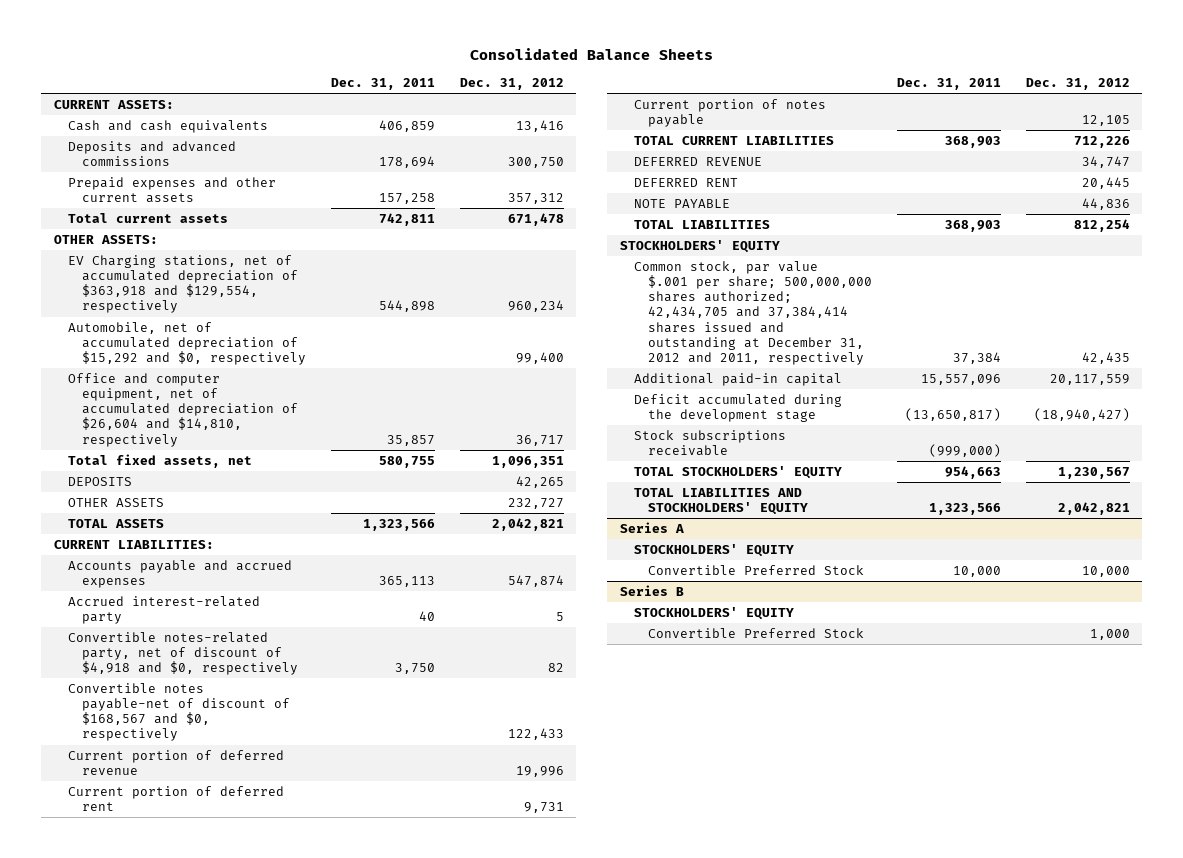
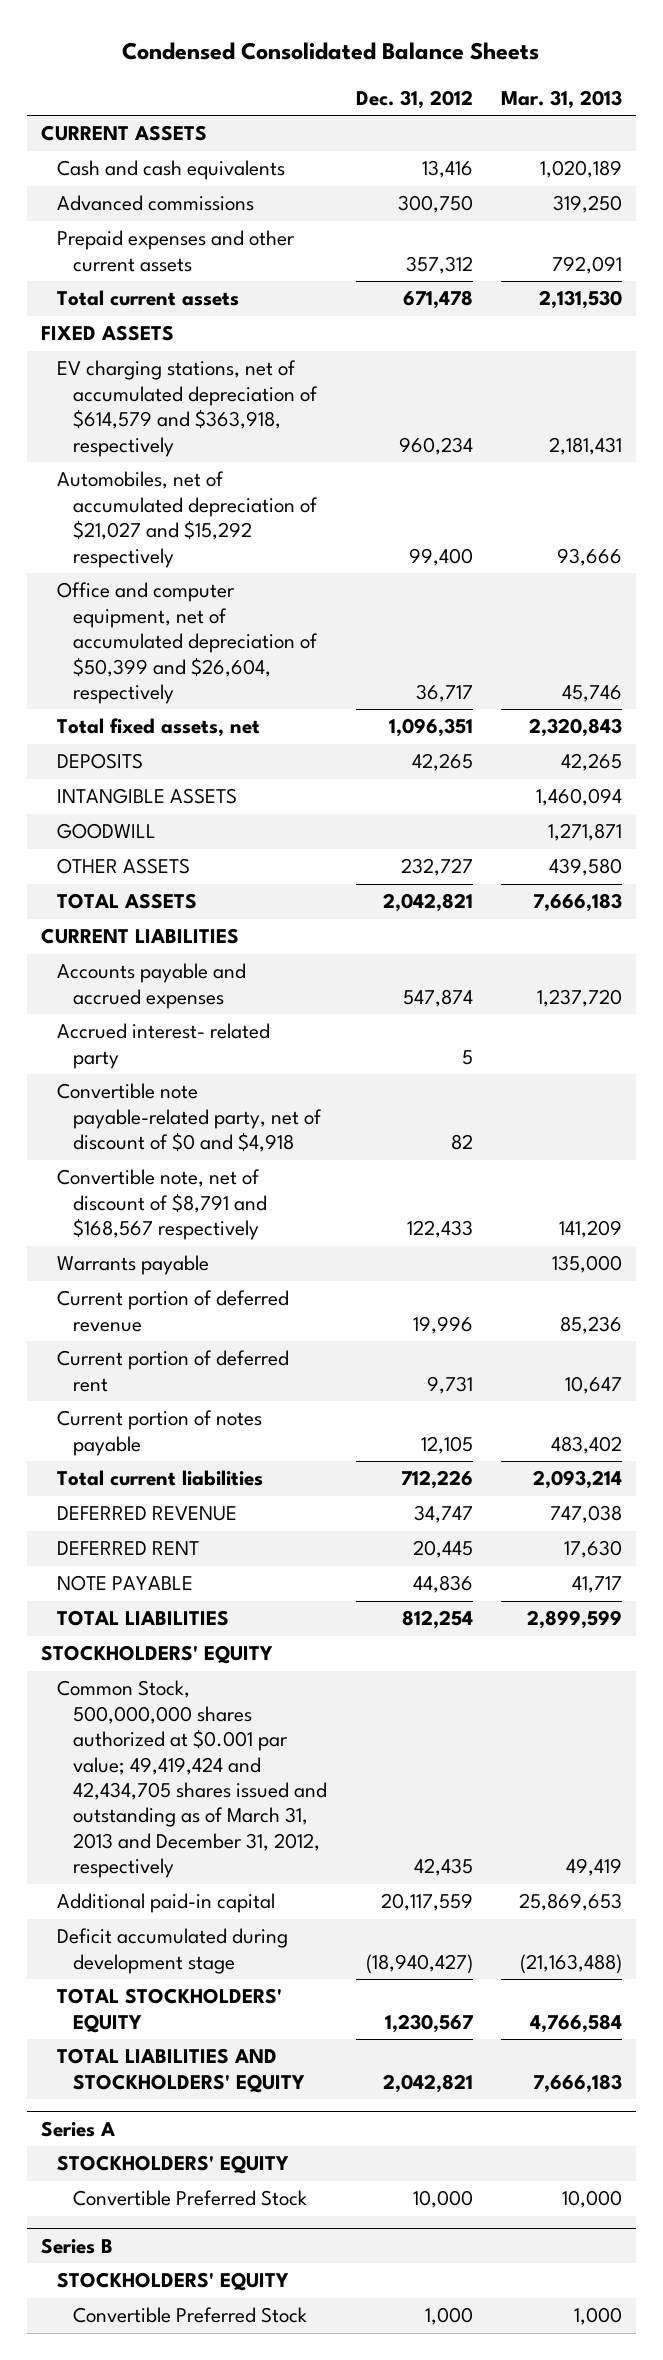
[469,48,713,61] Consolidated Balance Sheets -> [122,42,540,61] Condensed Consolidated Balance Sheets
[330,78,435,91] Dec. 31, 2011 -> none
none -> [500,89,622,109] Mar. 31, 2013
[53,99,174,109] CURRENT ASSETS: -> [40,125,207,142] CURRENT ASSETS
[67,140,236,166] Deposits and advanced commissions -> [57,195,255,212] Advanced commissions
[53,234,158,244] OTHER ASSETS: -> [40,325,174,342] FIXED ASSETS
[67,254,298,314] EV Charging stations, net of accumulated depreciation of $363,918 and $129,554, respectively -> [57,360,319,457] EV charging stations, net of accumulated depreciation of $614,579 and $363,918, respectively
[67,321,306,366] Automobile, net of accumulated depreciation of $15,292 and $0, respectively -> [57,471,319,568] Automobiles, net of accumulated depreciation of $21,027 and $15,292 respectively
[67,372,298,447] Office and computer equipment, net of accumulated depreciation of $26,604 and $14,810, respectively -> [57,582,319,704] Office and computer equipment, net of accumulated depreciation of $50,399 and $26,604, respectively
none -> [57,788,238,805] INTANGIBLE ASSETS
none -> [57,823,157,840] GOODWILL
[53,539,214,549] CURRENT LIABILITIES: -> [40,928,239,945] CURRENT LIABILITIES
[67,595,260,624] Accrued interest-related party -> [57,1023,271,1069] Accrued interest- related party
[67,631,298,676] Convertible notes-related party, net of discount of $4,918 and $0, respectively -> [57,1083,323,1153] Convertible note payable-related party, net of discount of $0 and $4,918
[67,682,290,742] Convertible notes payable-net of discount of $168,567 and $0, respectively -> [57,1169,268,1241] Convertible note, net of discount of $8,791 and $168,567 respectively
none -> [57,1255,210,1276] Warrants payable
[633,135,834,145] TOTAL CURRENT LIABILITIES -> [57,1470,264,1487] Total current liabilities
[633,260,872,366] Common stock, par value $.001 per share; 500,000,000 shares authorized; 42,434,705 and 37,384,414 shares issued and outstanding at December 31, 2012 and 2011, respectively -> [57,1680,328,1879] Common Stock, 500,000,000 shares authorized at $0.001 par value; 49,419,424 and 42,434,705 shares issued and outstanding as of March 31, 2013 and December 31, 2012, respectively
[633,429,786,456] Stock subscriptions receivable -> none
[633,393,842,422] Deficit accumulated during the development stage -> [57,1928,289,1974] Deficit accumulated during development stage

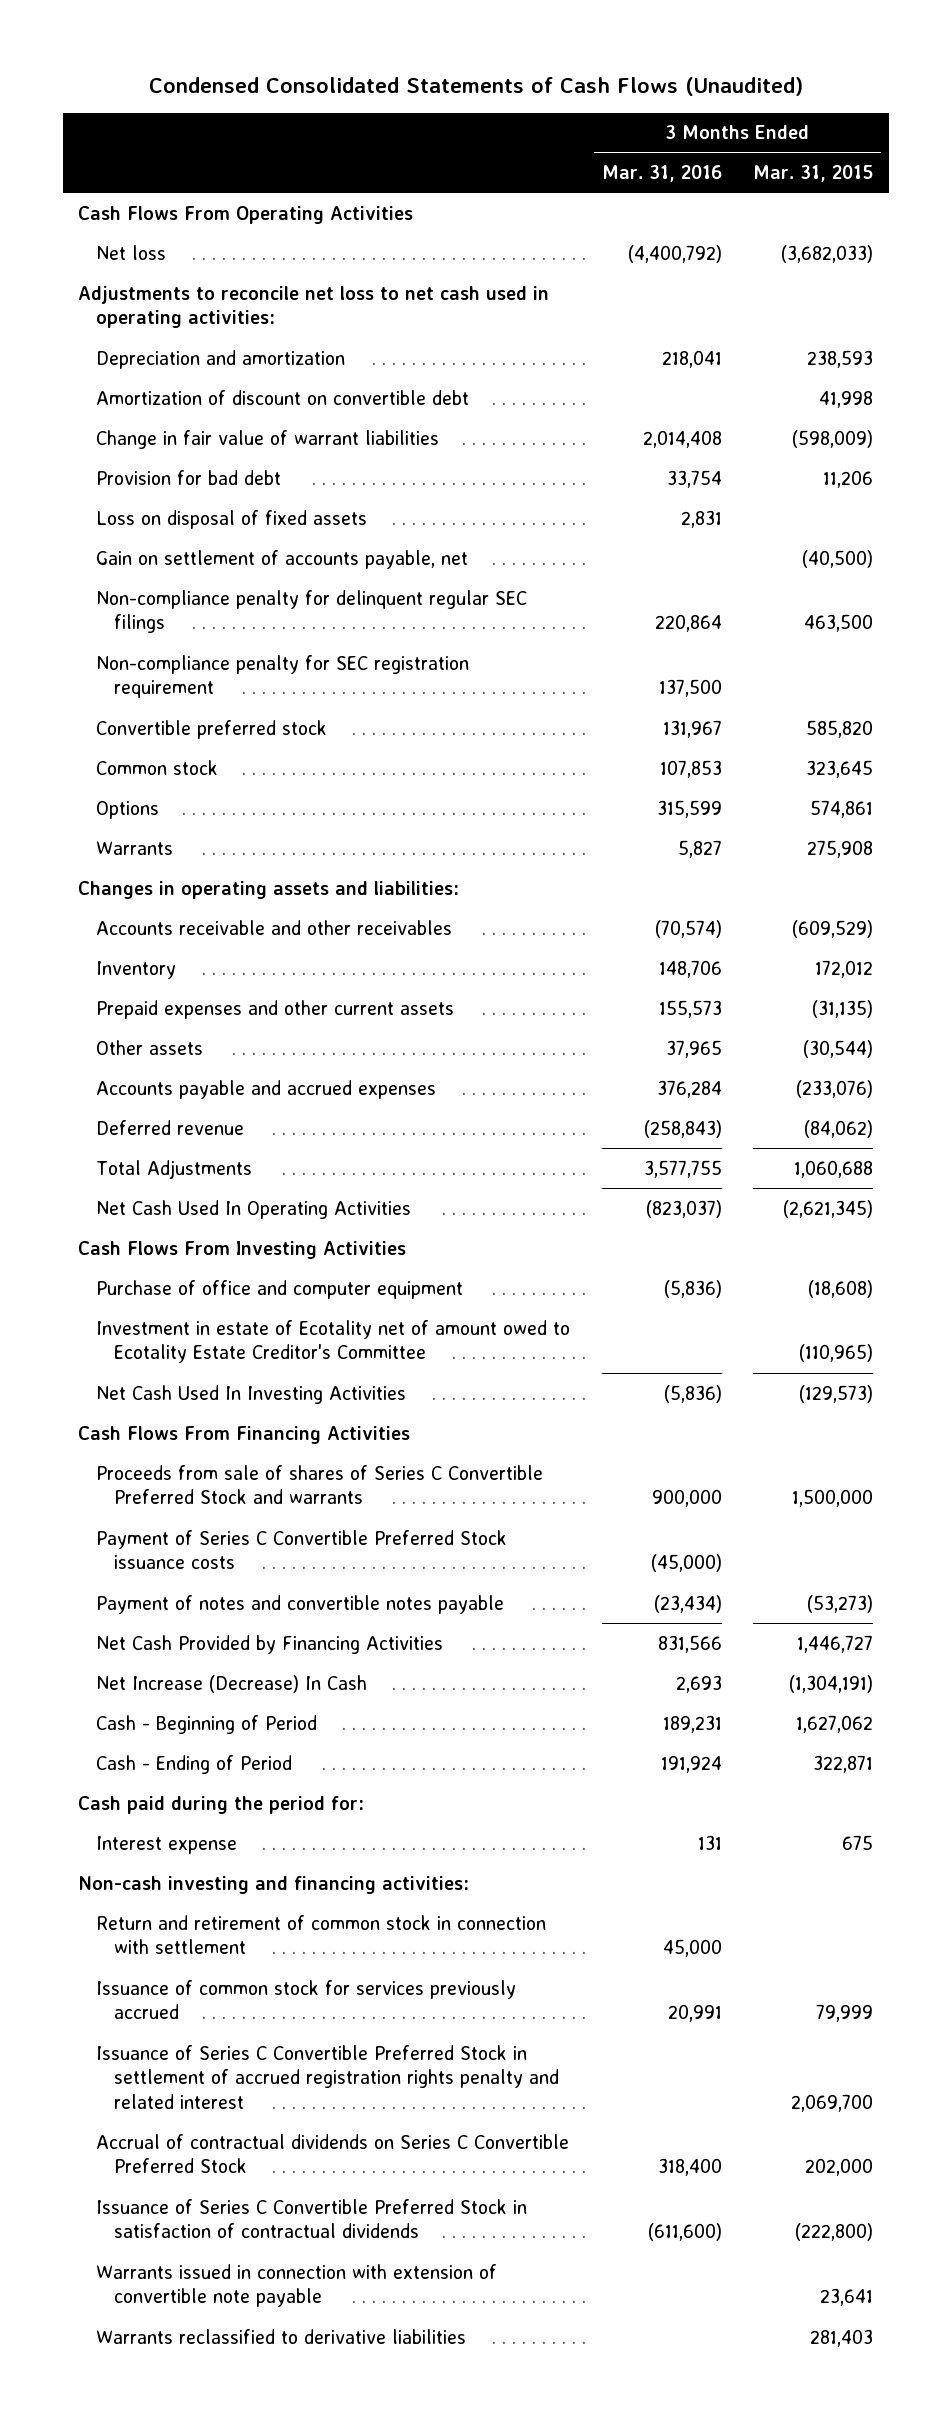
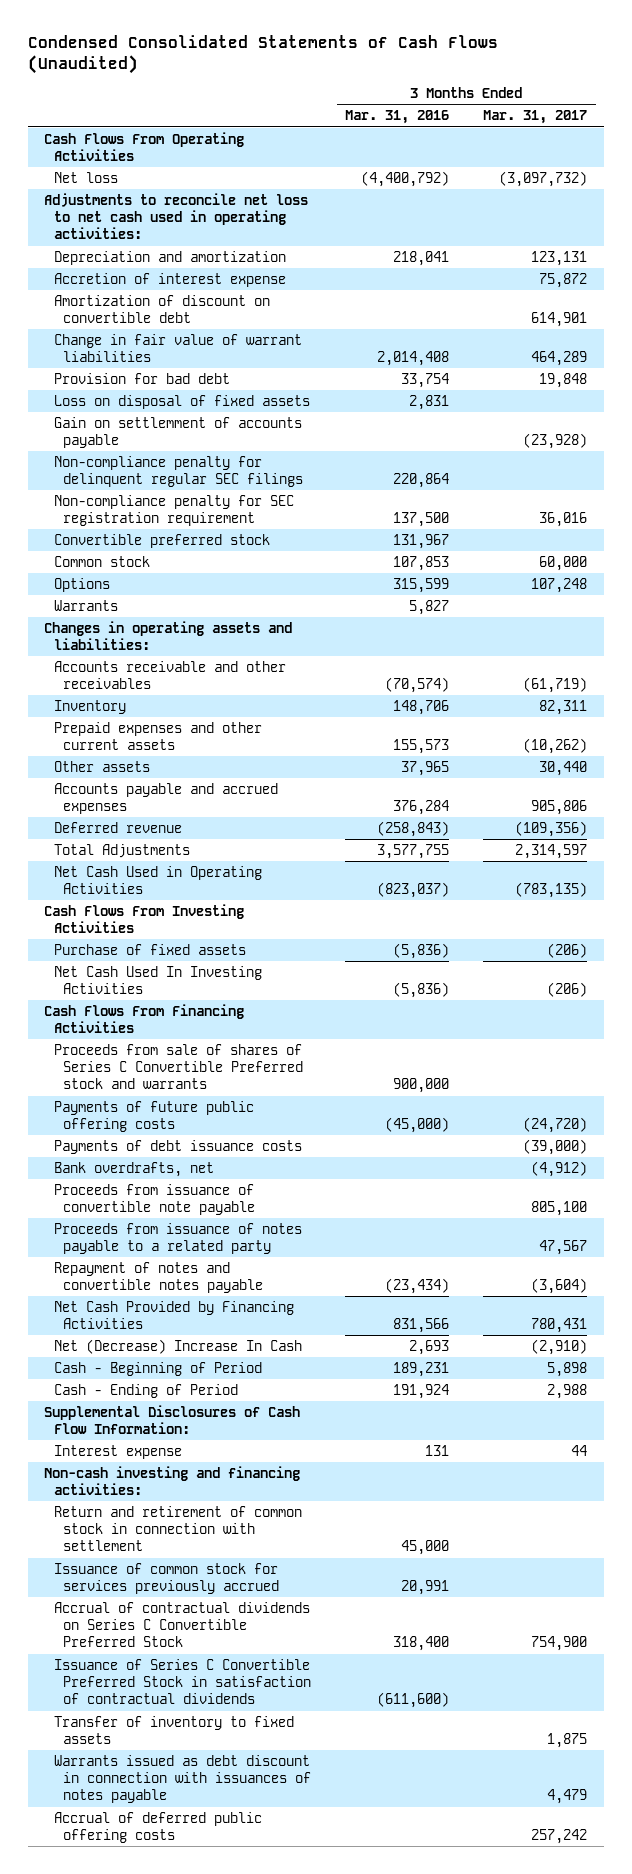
[753,165,874,183] Mar. 31, 2015 -> none
none -> [483,110,588,125] Mar. 31, 2017
none -> [53,272,286,287] Accretion of interest expense
[96,549,469,569] Gain on settlement of accounts payable, net -> [53,416,302,449] Gain on settlemment of accounts payable
[96,1199,412,1219] Net Cash Used In Operating Activities -> [53,865,262,895] Net Cash Used in Operating Activities
[96,1319,571,1364] Investment in estate of Ecotality net of amount owed to Ecotality Estate Creditor's Committee -> none
[96,1279,464,1299] Purchase of office and computer equipment -> [53,943,246,955] Purchase of fixed assets
[96,1529,508,1570] Payment of Series C Convertible Preferred Stock issuance costs -> none
[96,1464,544,1505] Proceeds from sale of shares of Series C Convertible Preferred Stock and warrants -> [53,1043,304,1090] Proceeds from sale of shares of Series C Convertible Preferred stock and warrants
none -> [53,1100,254,1133] Payments of future public offering costs
none -> [53,1139,302,1154] Payments of debt issuance costs
none -> [53,1161,214,1177] Bank overdrafts, net
none -> [53,1183,256,1216] Proceeds from issuance of convertible note payable
none -> [53,1222,302,1255] Proceeds from issuance of notes payable to a related party
[96,1594,505,1614] Payment of notes and convertible notes payable -> [53,1261,264,1294] Repayment of notes and convertible notes payable
[96,1674,368,1693] Net Increase (Decrease) In Cash -> [53,1338,302,1354] Net (Decrease) Increase In Cash
[78,1795,365,1814] Cash paid during the period for: -> none
none -> [44,1404,301,1435] Supplemental Disclosures of Cash Flow Information:
[96,2044,560,2110] Issuance of Series C Convertible Preferred Stock in settlement of accrued registration rights penalty and related interest -> none
[96,2263,498,2308] Warrants issued in connection with extension of convertible note payable -> none
[96,2328,467,2344] Warrants reclassified to derivative liabilities -> none
none -> [53,1715,294,1745] Transfer of inventory to fixed assets
none -> [53,1754,312,1804] Warrants issued as debt discount in connection with issuances of notes payable
none -> [53,1811,262,1844] Accrual of deferred public offering costs

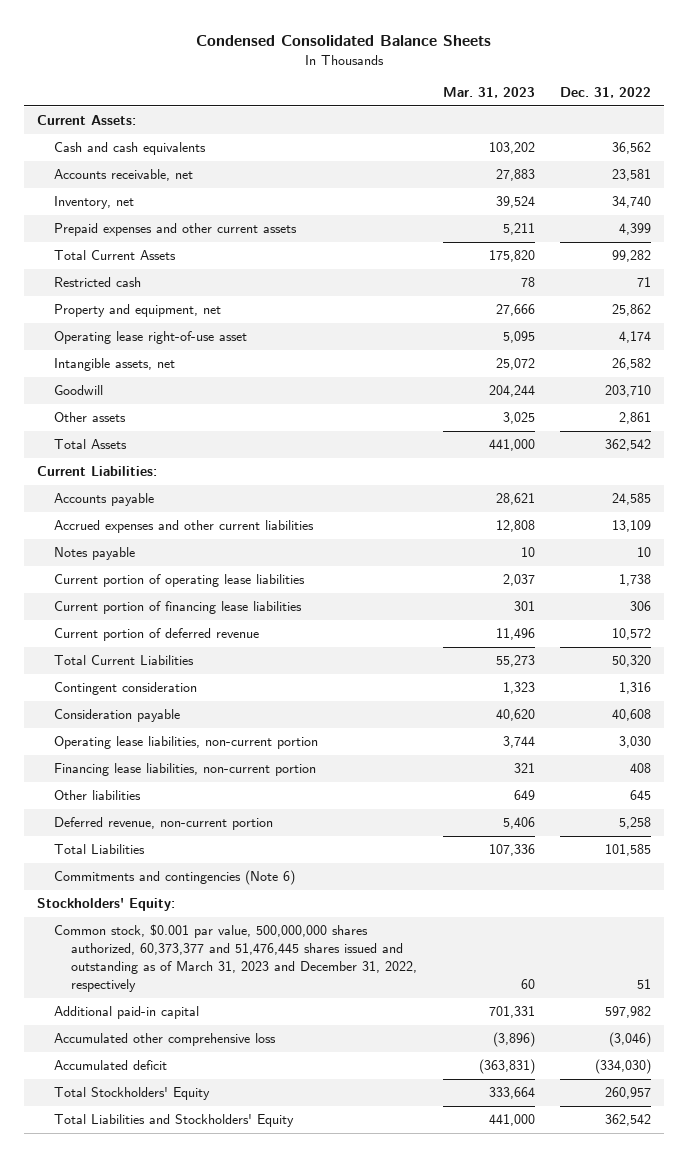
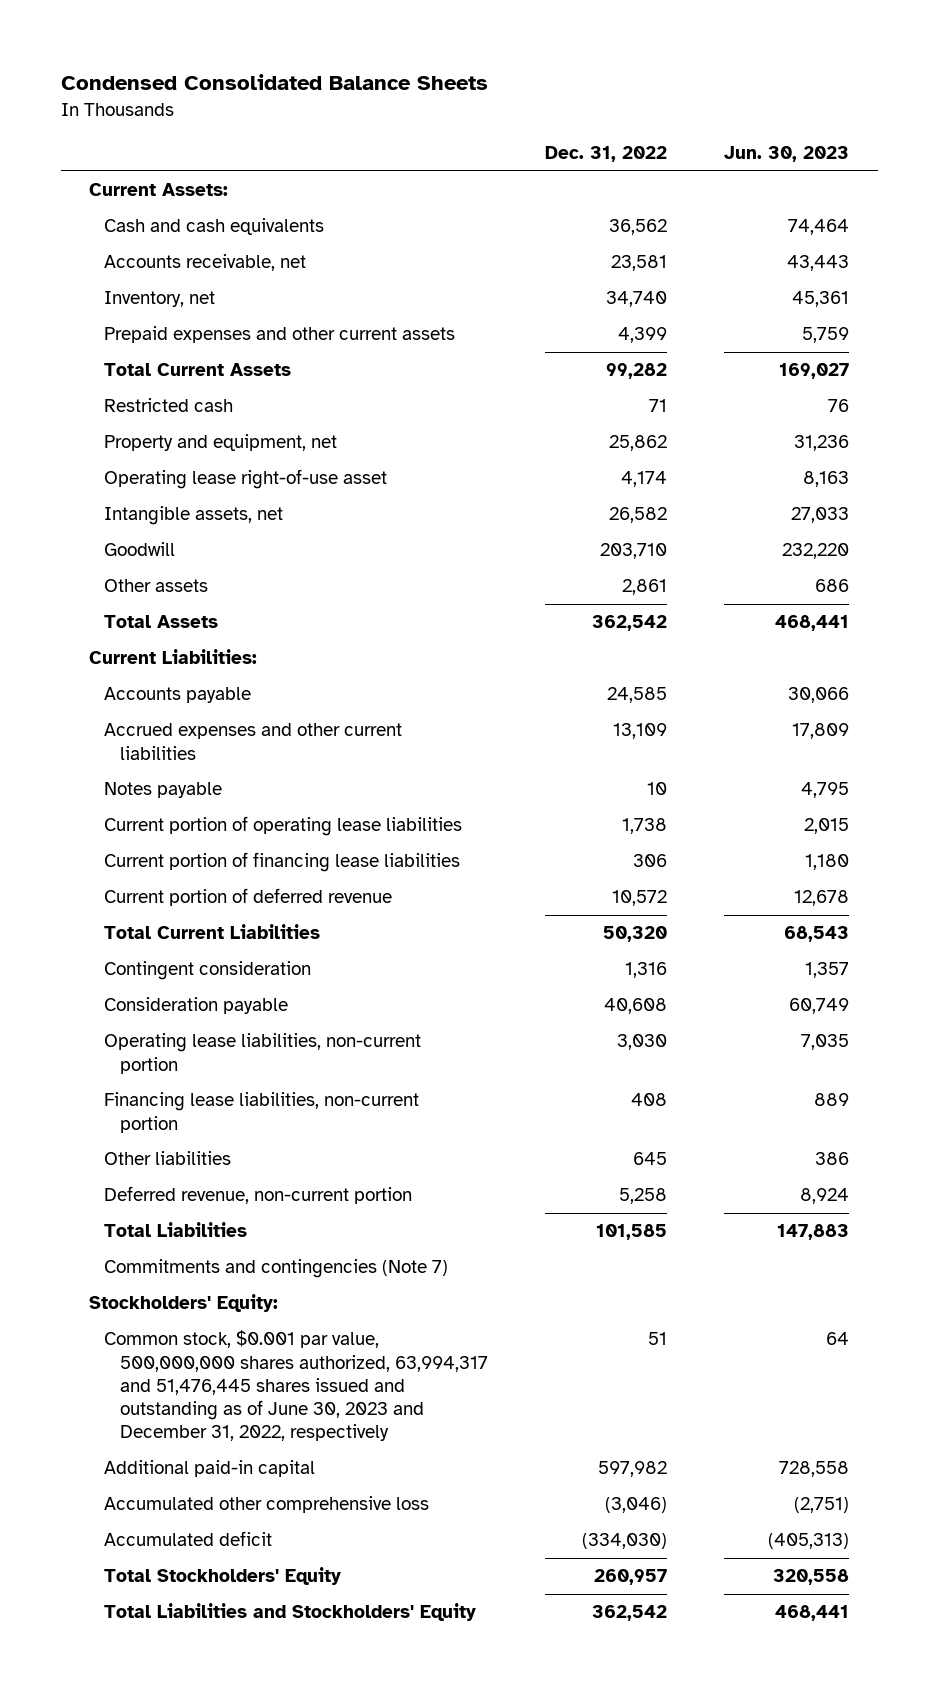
[442,87,535,99] Mar. 31, 2023 -> none
none -> [723,146,849,163] Jun. 30, 2023
[54,870,296,886] Commitments and contingencies (Note 6) -> [104,1259,449,1279] Commitments and contingencies (Note 7)
[54,924,418,992] Common stock, $0.001 par value, 500,000,000 shares authorized, 60,373,377 and 51,476,445 shares issued and outstanding as of March 31, 2023 and December 31, 2022, respectively -> [104,1330,488,1442] Common stock, $0.001 par value, 500,000,000 shares authorized, 63,994,317 and 51,476,445 shares issued and outstanding as of June 30, 2023 and December 31, 2022, respectively

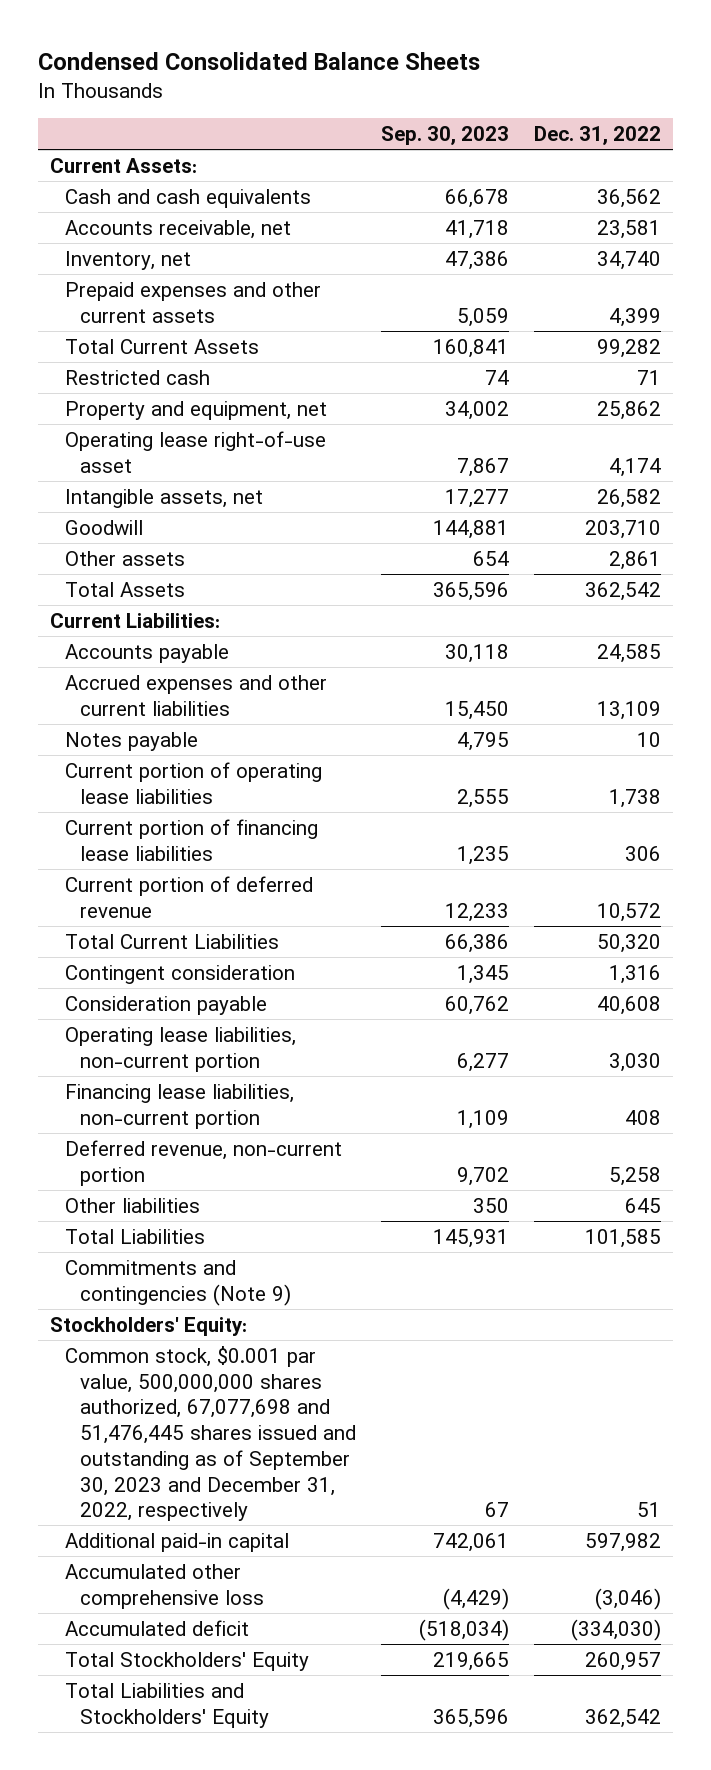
[723,146,849,163] Jun. 30, 2023 -> none
none -> [380,126,509,146] Sep. 30, 2023
[104,1151,232,1166] Other liabilities -> [65,1197,201,1213] Other liabilities
[104,1259,449,1279] Commitments and contingencies (Note 7) -> [65,1259,291,1306] Commitments and contingencies (Note 9)
[104,1330,488,1442] Common stock, $0.001 par value, 500,000,000 shares authorized, 63,994,317 and 51,476,445 shares issued and outstanding as of June 30, 2023 and December 31, 2022, respectively -> [65,1345,356,1522] Common stock, $0.001 par value, 500,000,000 shares authorized, 67,077,698 and 51,476,445 shares issued and outstanding as of September 30, 2023 and December 31, 2022, respectively

